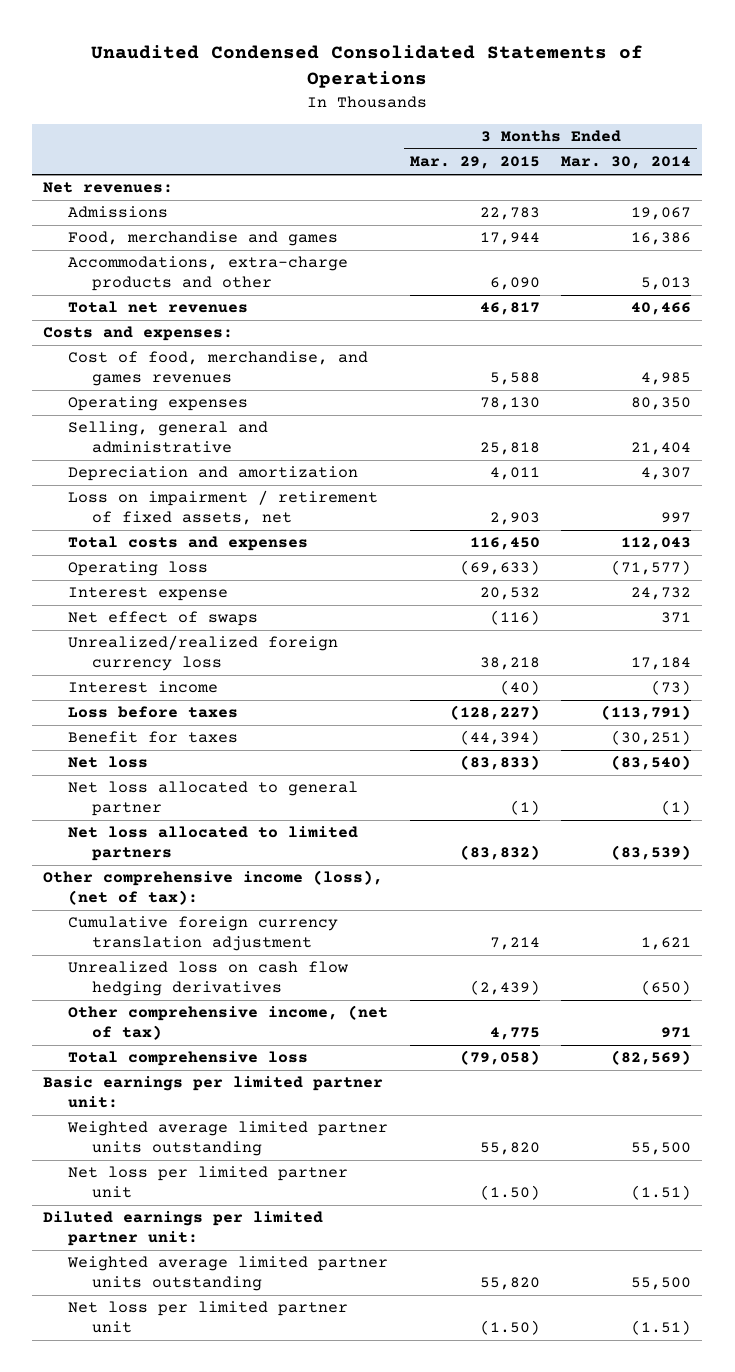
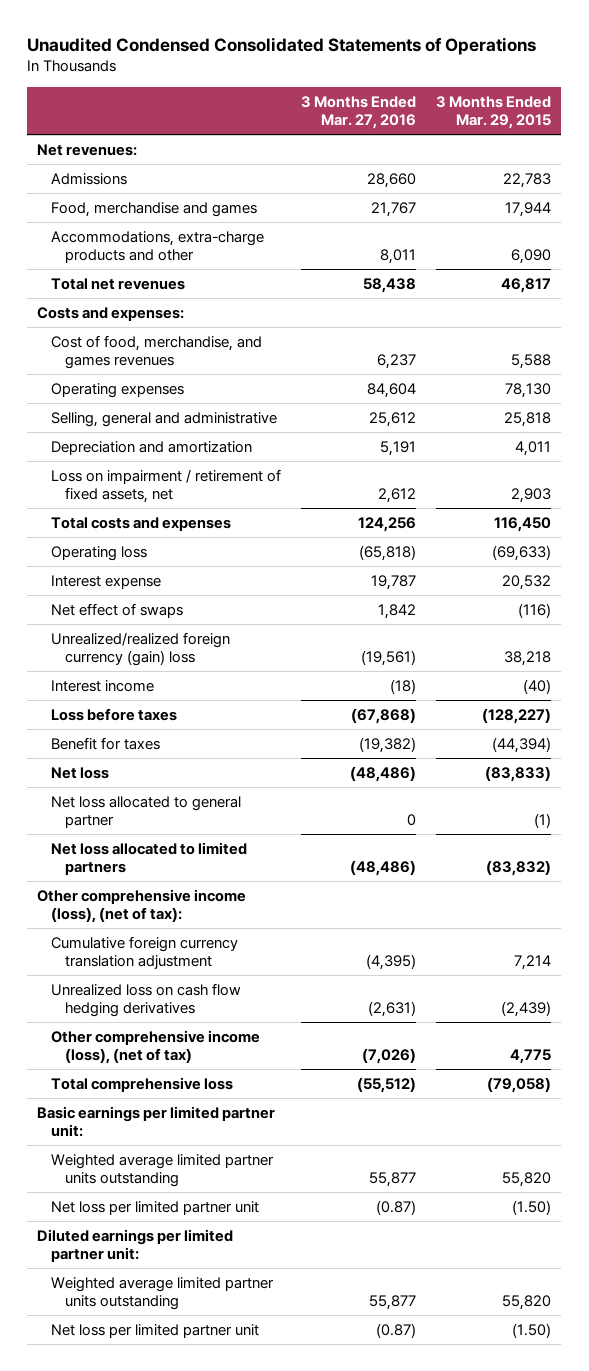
[561,156,692,170] Mar. 30, 2014 -> none
none -> [301,95,417,129] 3 Months Ended Mar. 27, 2016
[67,635,338,672] Unrealized/realized foreign currency loss -> [51,632,231,667] Unrealized/realized foreign currency (gain) loss
[67,1005,388,1041] Other comprehensive income, (net of tax) -> [51,1030,261,1065] Other comprehensive income (loss), (net of tax)

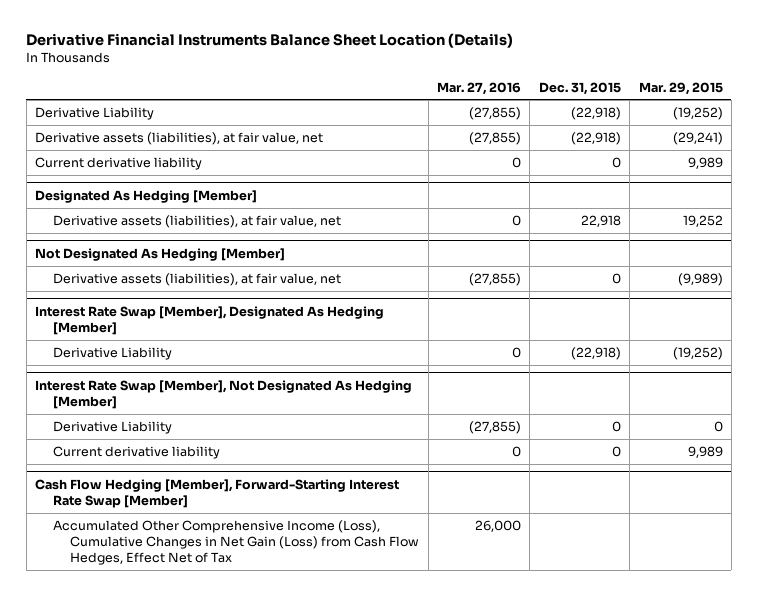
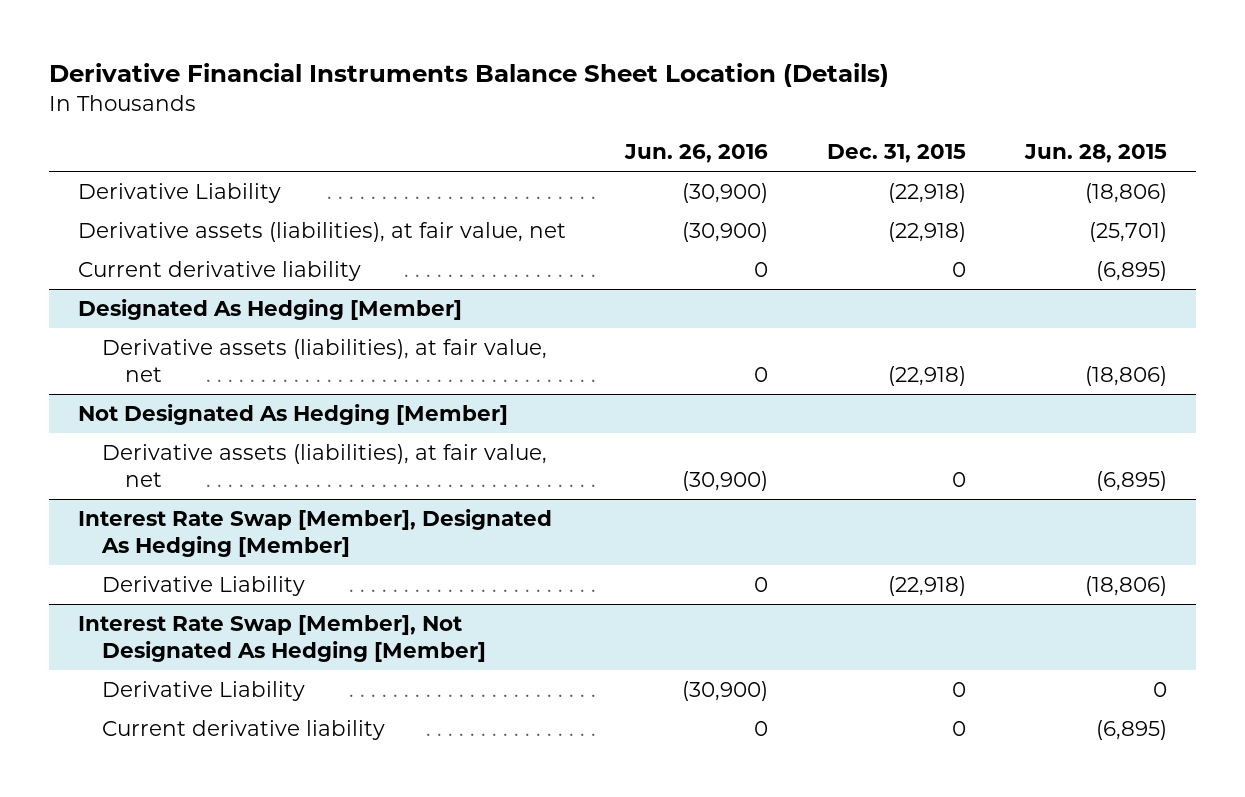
[436,81,521,95] Mar. 27, 2016 -> none
[638,81,723,95] Mar. 29, 2015 -> none
none -> [624,144,769,164] Jun. 26, 2016
none -> [1023,144,1167,164] Jun. 28, 2015
[580,214,621,227] 22,918 -> [887,366,966,387] (22,918)
[34,478,399,508] Cash Flow Hedging [Member], Forward-Starting Interest Rate Swap [Member] -> none
[52,519,420,565] Accumulated Other Comprehensive Income (Loss), Cumulative Changes in Net Gain (Loss) from Cash Flow Hedges, Effect Net of Tax -> none

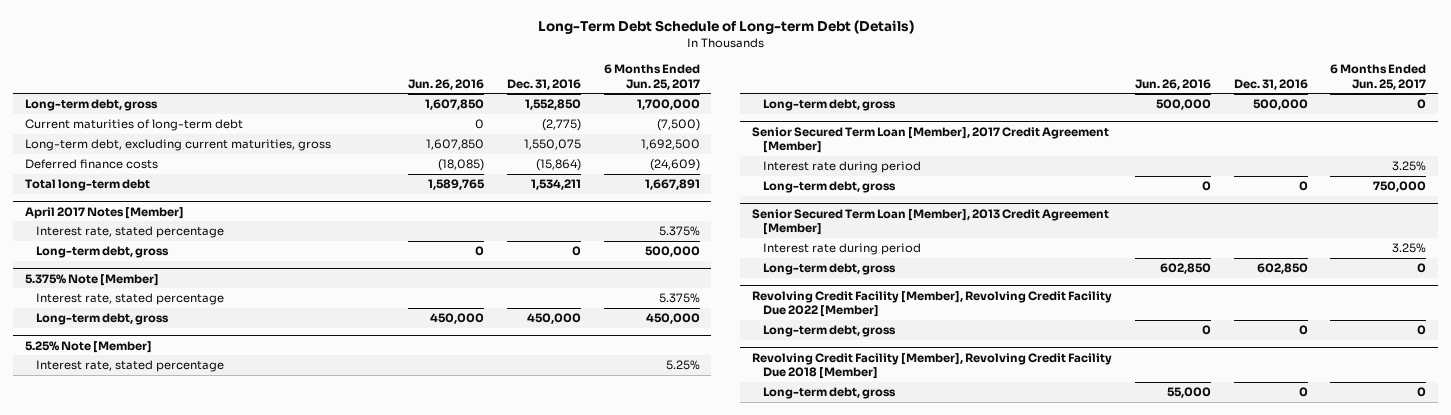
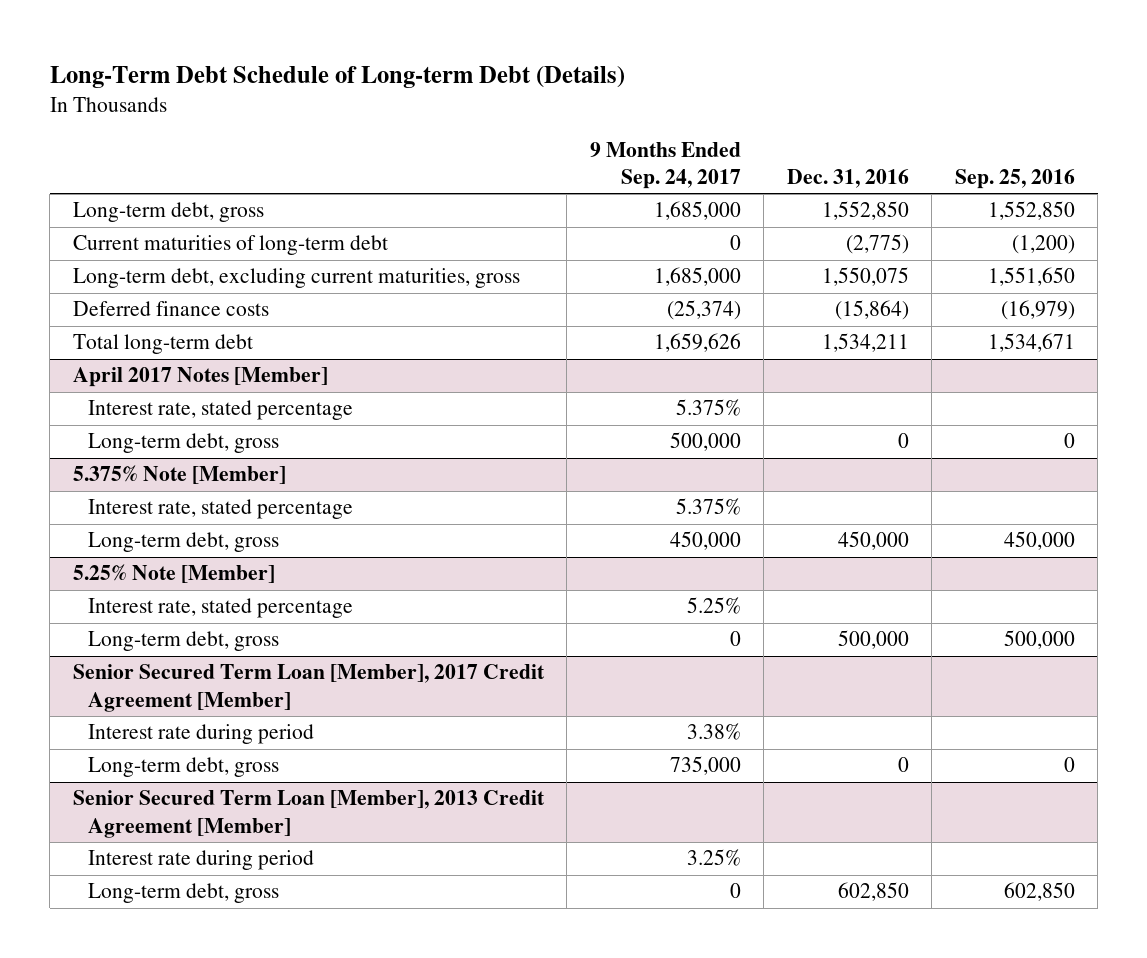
[407,78,484,90] Jun. 26, 2016 -> none
[603,63,700,90] 6 Months Ended Jun. 25, 2017 -> none
none -> [589,141,741,189] 9 Months Ended Sep. 24, 2017
none -> [954,168,1075,189] Sep. 25, 2016
[751,290,1112,318] Revolving Credit Facility [Member], Revolving Credit Facility Due 2022 [Member] -> none
[763,325,897,338] Long-term debt, gross -> none
[751,352,1112,380] Revolving Credit Facility [Member], Revolving Credit Facility Due 2018 [Member] -> none
[763,387,897,400] Long-term debt, gross -> none

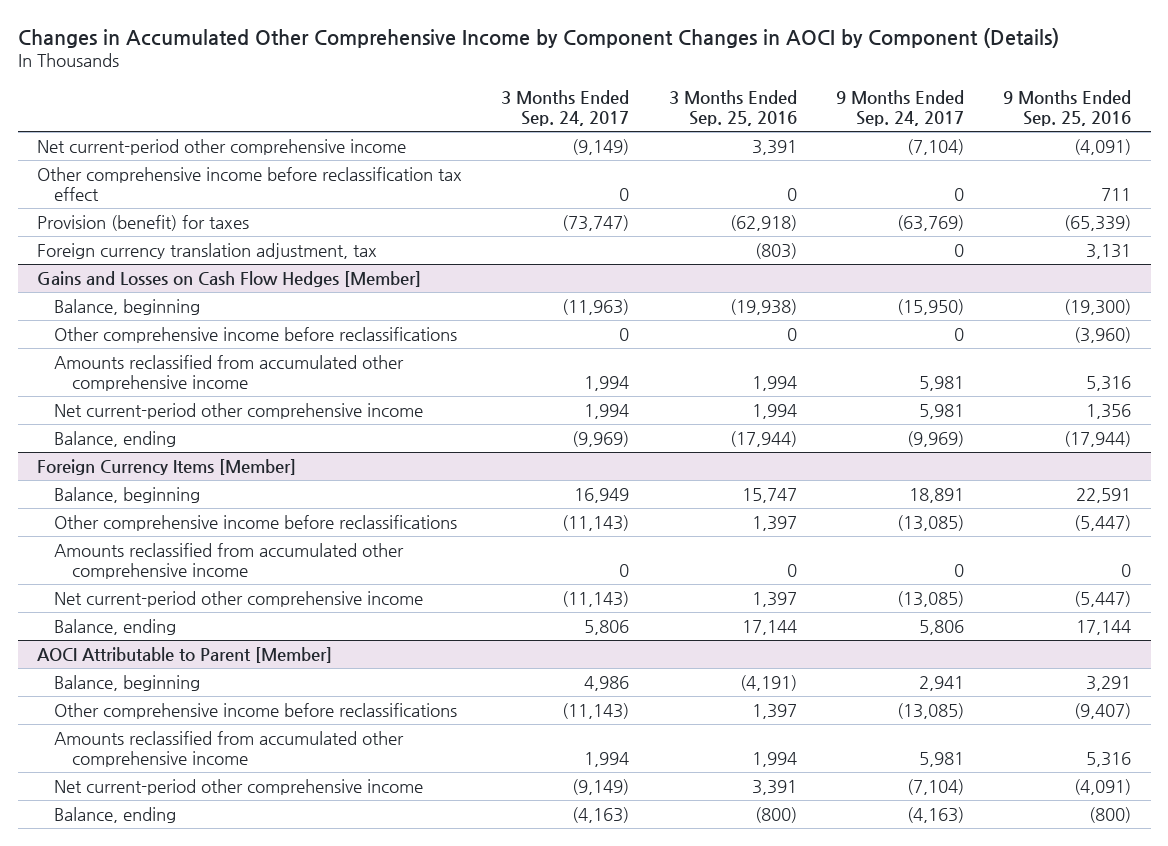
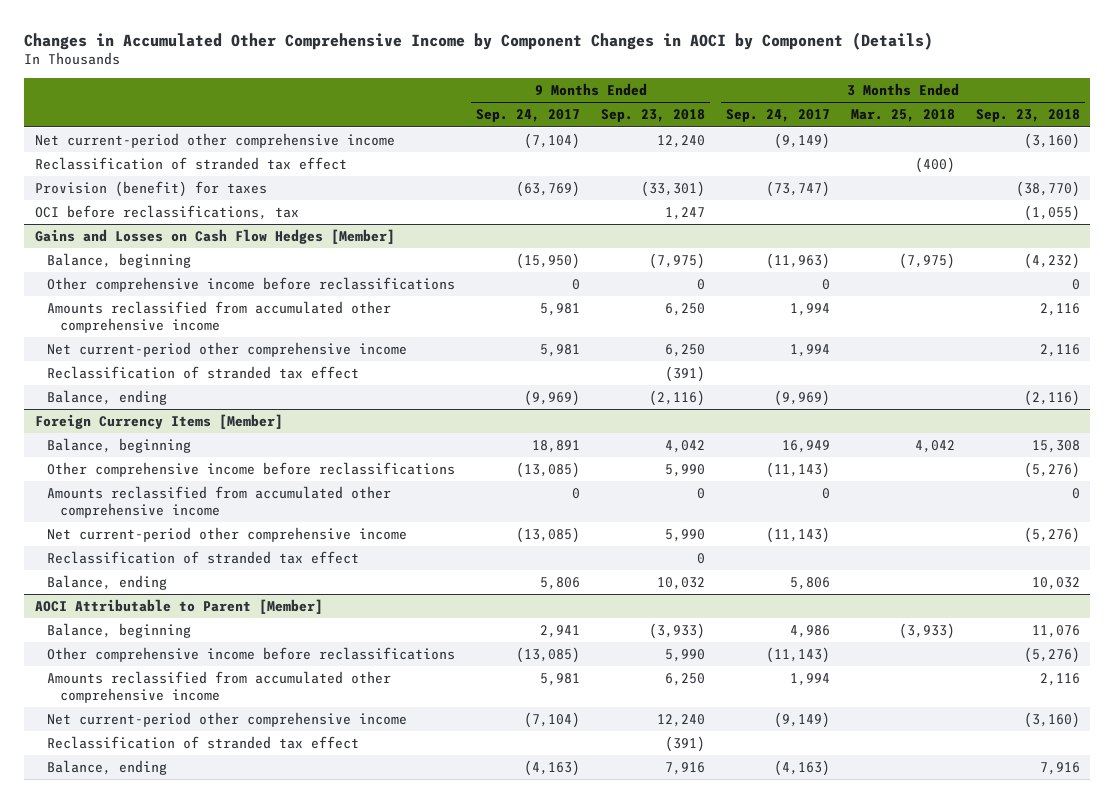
[668,90,797,127] 3 Months Ended Sep. 25, 2016 -> none
[1003,90,1132,127] 9 Months Ended Sep. 25, 2016 -> none
none -> [601,109,706,123] Sep. 23, 2018
none -> [850,109,955,123] Mar. 25, 2018
none -> [975,109,1080,123] Sep. 23, 2018
[37,166,463,201] Other comprehensive income before reclassification tax effect -> none
none -> [34,156,347,170] Reclassification of stranded tax effect
[37,242,378,259] Foreign currency translation adjustment, tax -> none
none -> [34,204,299,220] OCI before reclassifications, tax
none -> [47,365,360,379] Reclassification of stranded tax effect
none -> [47,550,360,564] Reclassification of stranded tax effect
none -> [47,735,360,749] Reclassification of stranded tax effect

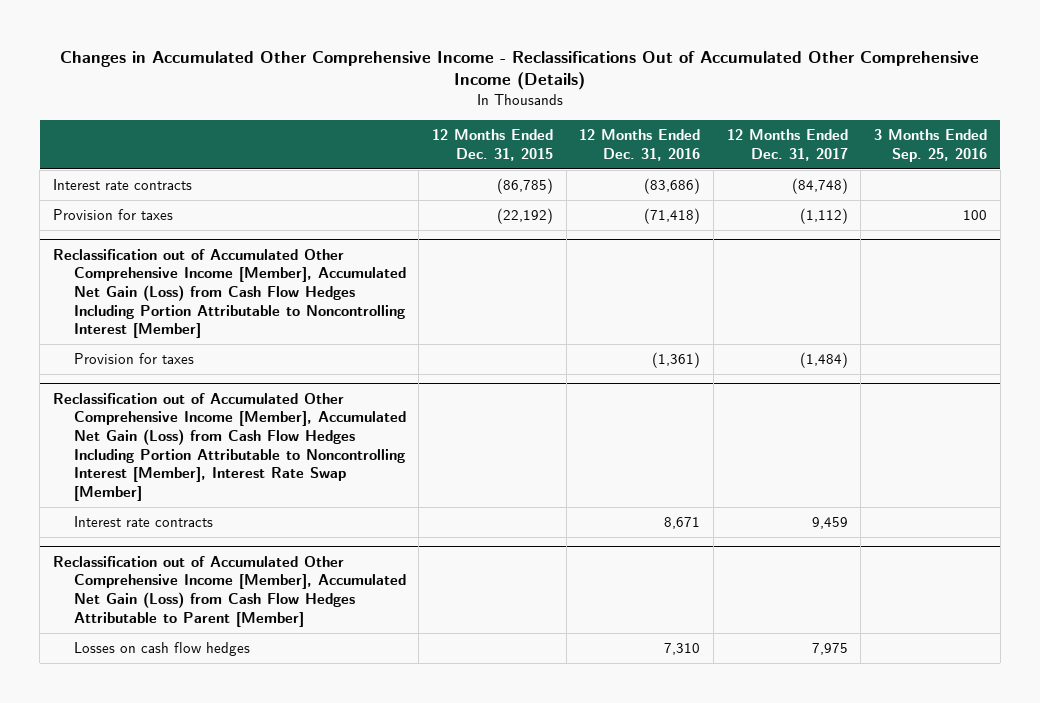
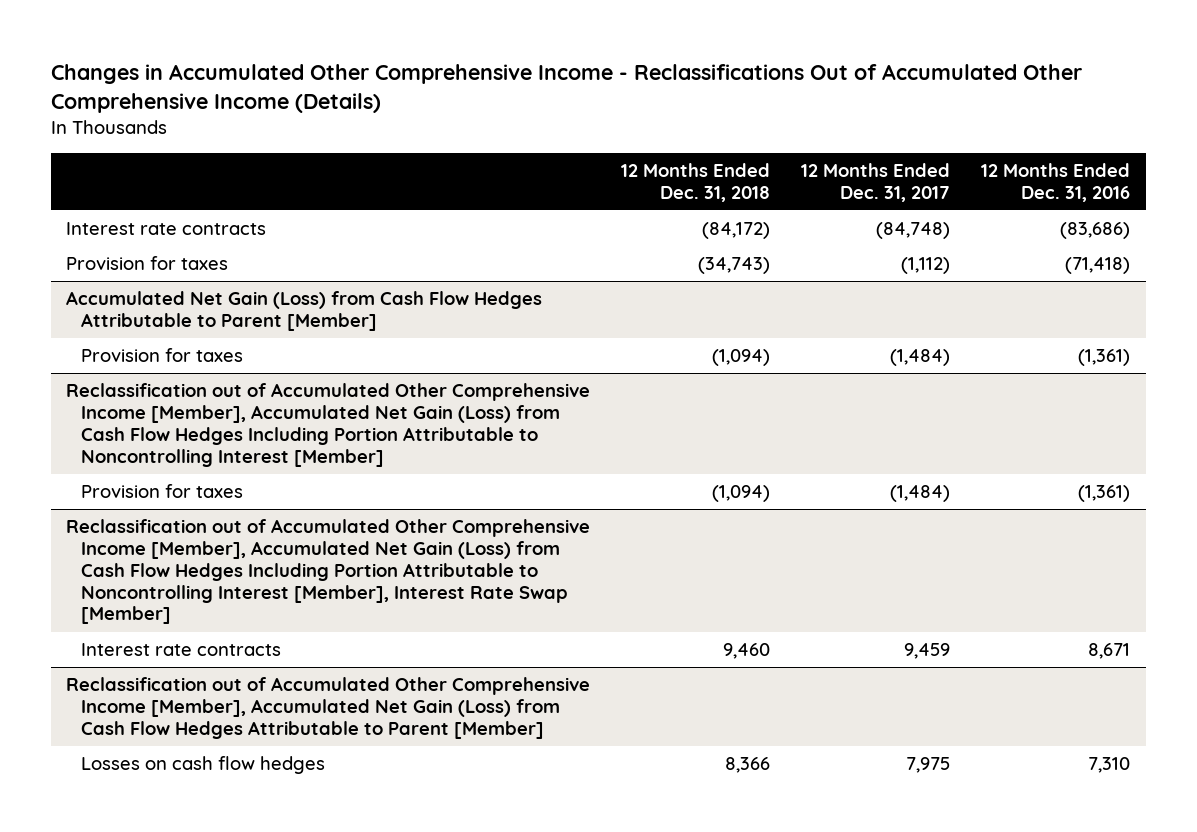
[431,129,553,161] 12 Months Ended Dec. 31, 2015 -> none
[873,129,987,162] 3 Months Ended Sep. 25, 2016 -> none
none -> [621,163,771,202] 12 Months Ended Dec. 31, 2018
none -> [66,291,543,332] Accumulated Net Gain (Loss) from Cash Flow Hedges Attributable to Parent [Member]
none -> [81,348,244,363] Provision for taxes

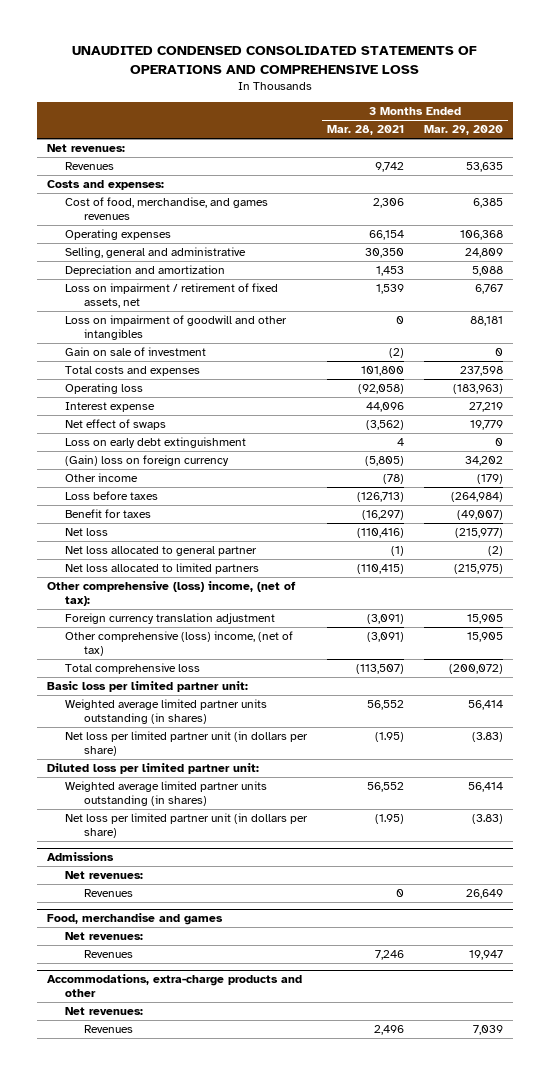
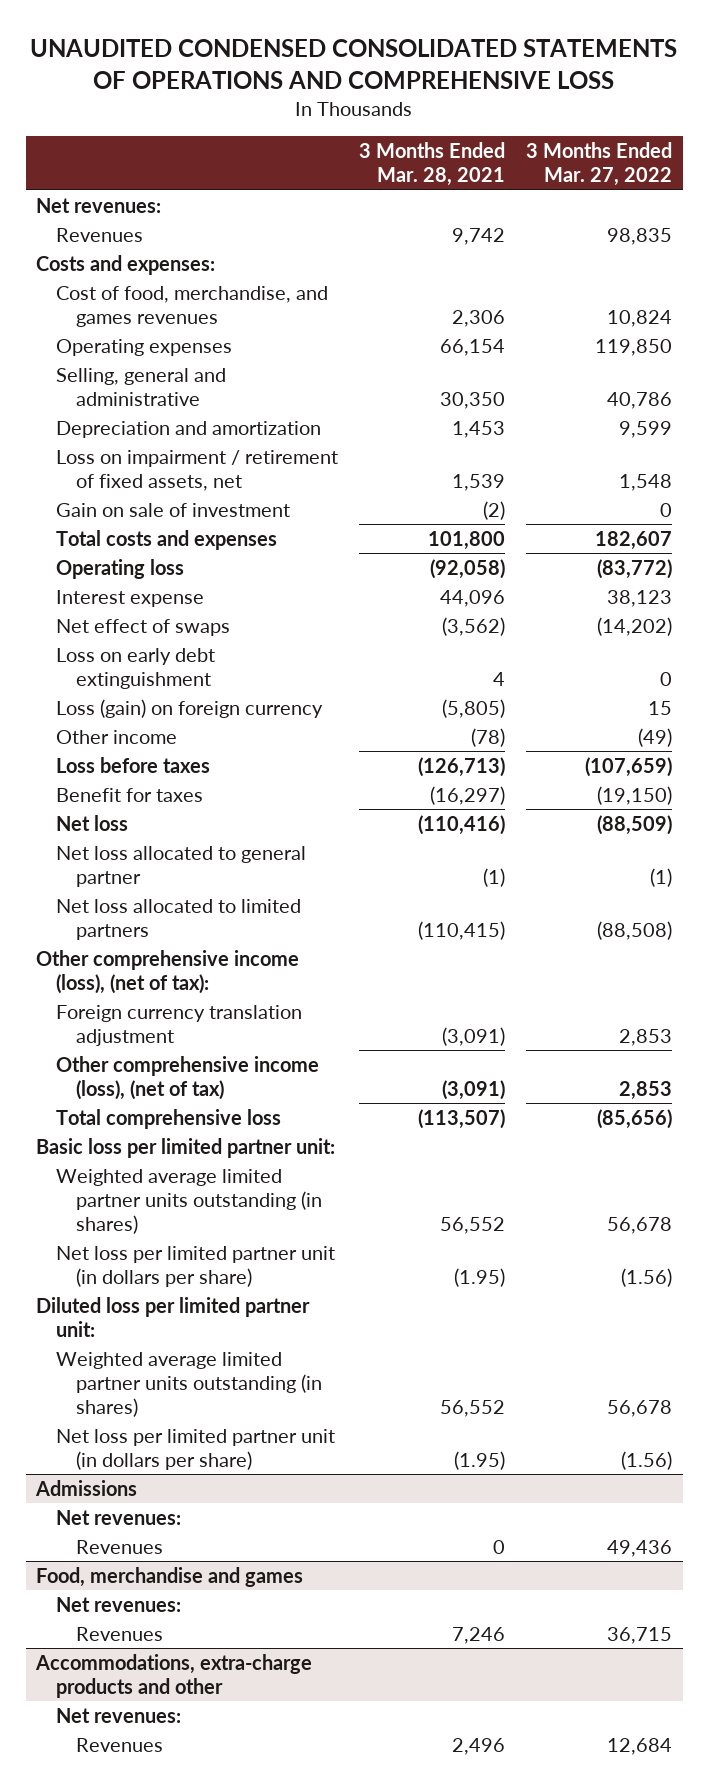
[424,125,504,136] Mar. 29, 2020 -> none
none -> [526,142,673,187] 3 Months Ended Mar. 27, 2022
[65,314,288,341] Loss on impairment of goodwill and other intangibles -> none
[65,454,230,466] (Gain) loss on foreign currency -> [56,698,324,718] Loss (gain) on foreign currency
[46,580,296,607] Other comprehensive (loss) income, (net of tax): -> [36,949,300,995] Other comprehensive income (loss), (net of tax):
[65,630,294,657] Other comprehensive (loss) income, (net of tax) -> [56,1055,320,1101] Other comprehensive income (loss), (net of tax)

